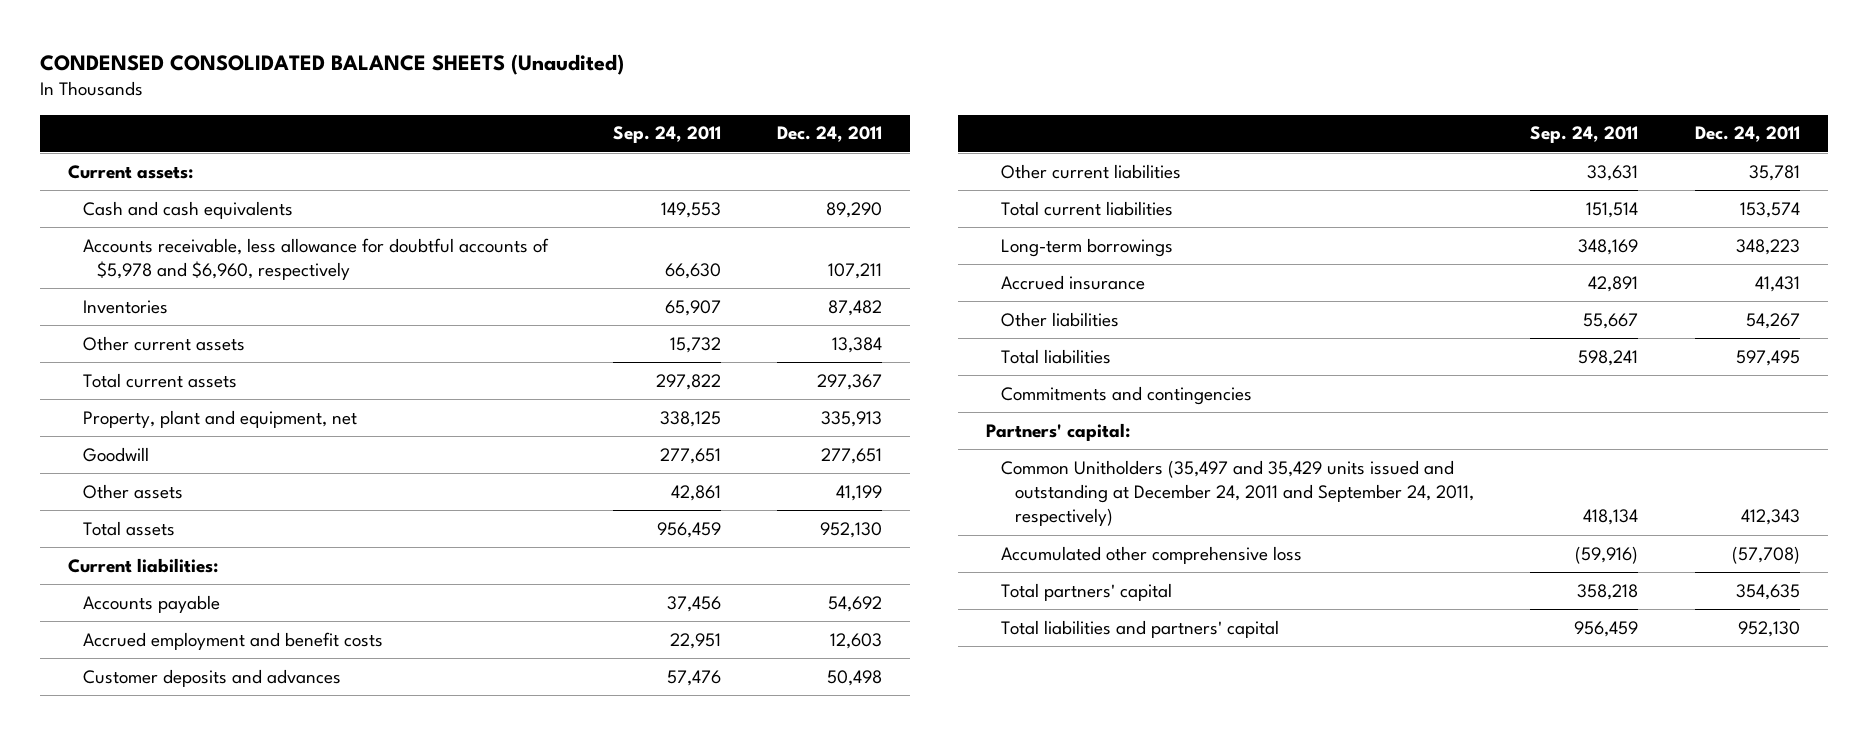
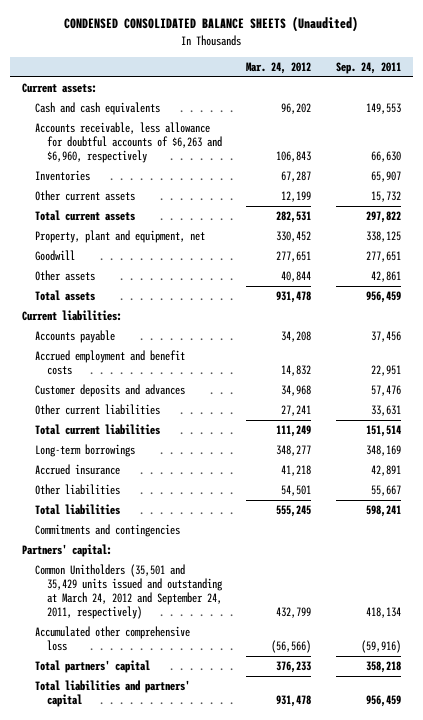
[776,126,882,143] Dec. 24, 2011 -> none
none -> [246,61,312,74] Mar. 24, 2012
[82,237,549,281] Accounts receivable, less allowance for doubtful accounts of $5,978 and $6,960, respectively -> [34,122,223,164] Accounts receivable, less allowance for doubtful accounts of $6,263 and $6,960, respectively
[1000,459,1475,527] Common Unitholders (35,497 and 35,429 units issued and outstanding at December 24, 2011 and September 24, 2011, respectively) -> [34,564,224,620] Common Unitholders (35,501 and 35,429 units issued and outstanding at March 24, 2012 and September 24, 2011, respectively)

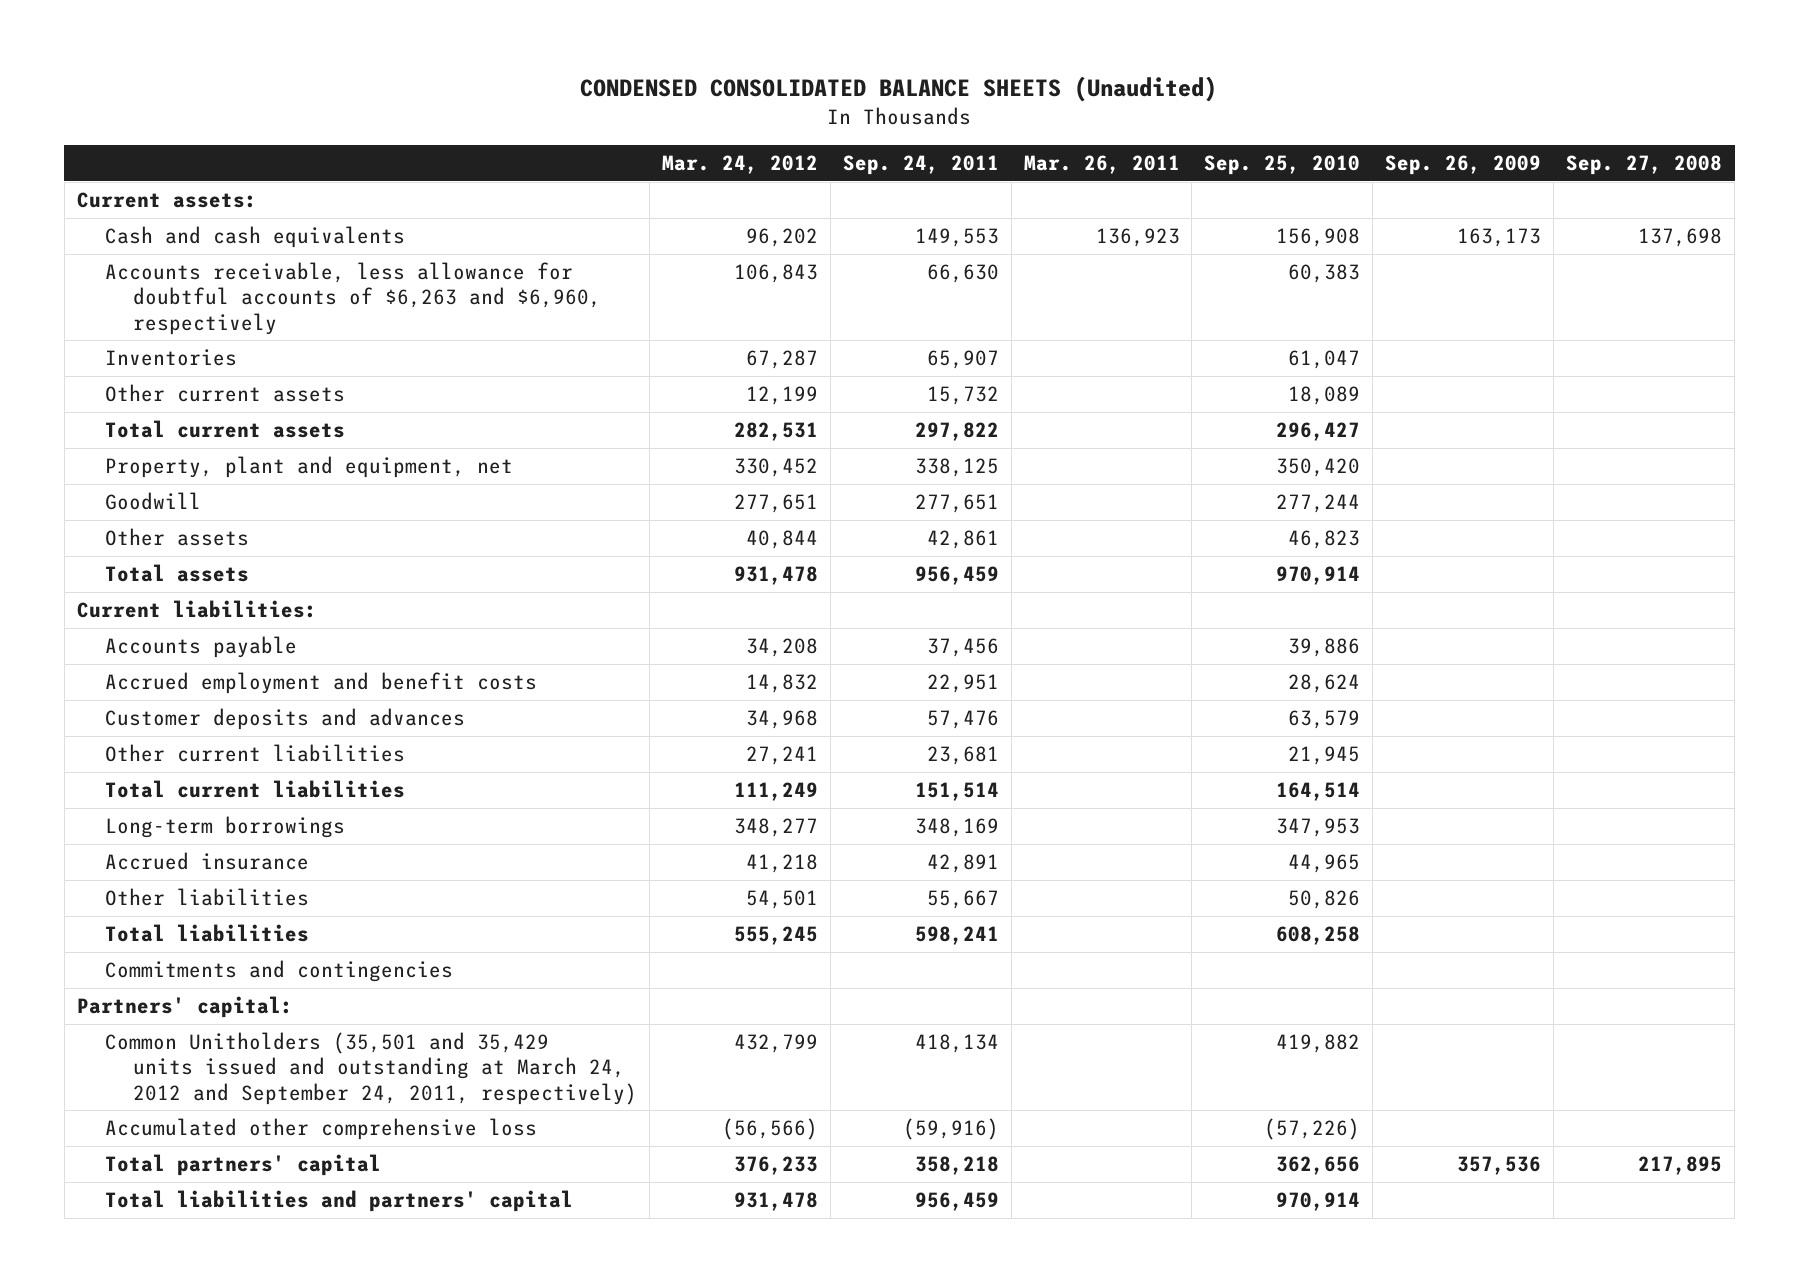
none -> [1023,154,1180,174] Mar. 26, 2011
none -> [1204,154,1361,175] Sep. 25, 2010
none -> [1385,154,1542,175] Sep. 26, 2009
none -> [1566,154,1723,175] Sep. 27, 2008
[370,405,401,417] 33,631 -> [926,746,999,766] 23,681

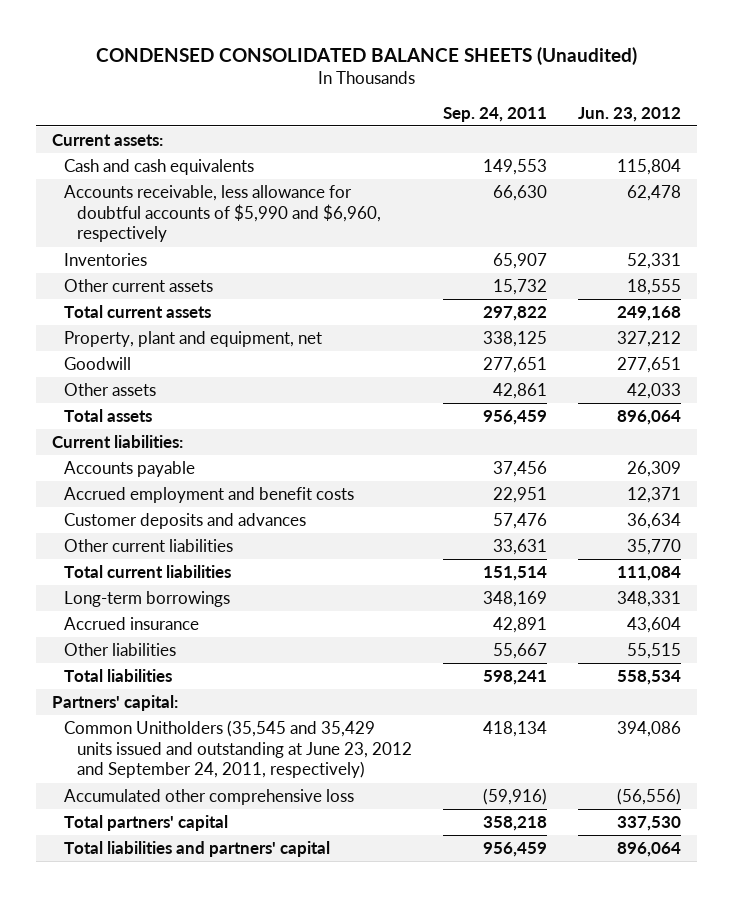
[661,154,818,174] Mar. 24, 2012 -> none
[1023,154,1180,174] Mar. 26, 2011 -> none
[1204,154,1361,175] Sep. 25, 2010 -> none
[1385,154,1542,175] Sep. 26, 2009 -> none
[1566,154,1723,175] Sep. 27, 2008 -> none
none -> [578,106,682,122] Jun. 23, 2012
[104,262,601,335] Accounts receivable, less allowance for doubtful accounts of $6,263 and $6,960, respectively -> [64,184,381,243] Accounts receivable, less allowance for doubtful accounts of $5,990 and $6,960, respectively
[926,746,999,766] 23,681 -> [492,538,547,555] 33,631
[104,960,453,983] Commitments and contingencies -> none
[104,1032,637,1105] Common Unitholders (35,501 and 35,429 units issued and outstanding at March 24, 2012 and September 24, 2011, respectively) -> [64,719,412,779] Common Unitholders (35,545 and 35,429 units issued and outstanding at June 23, 2012 and September 24, 2011, respectively)

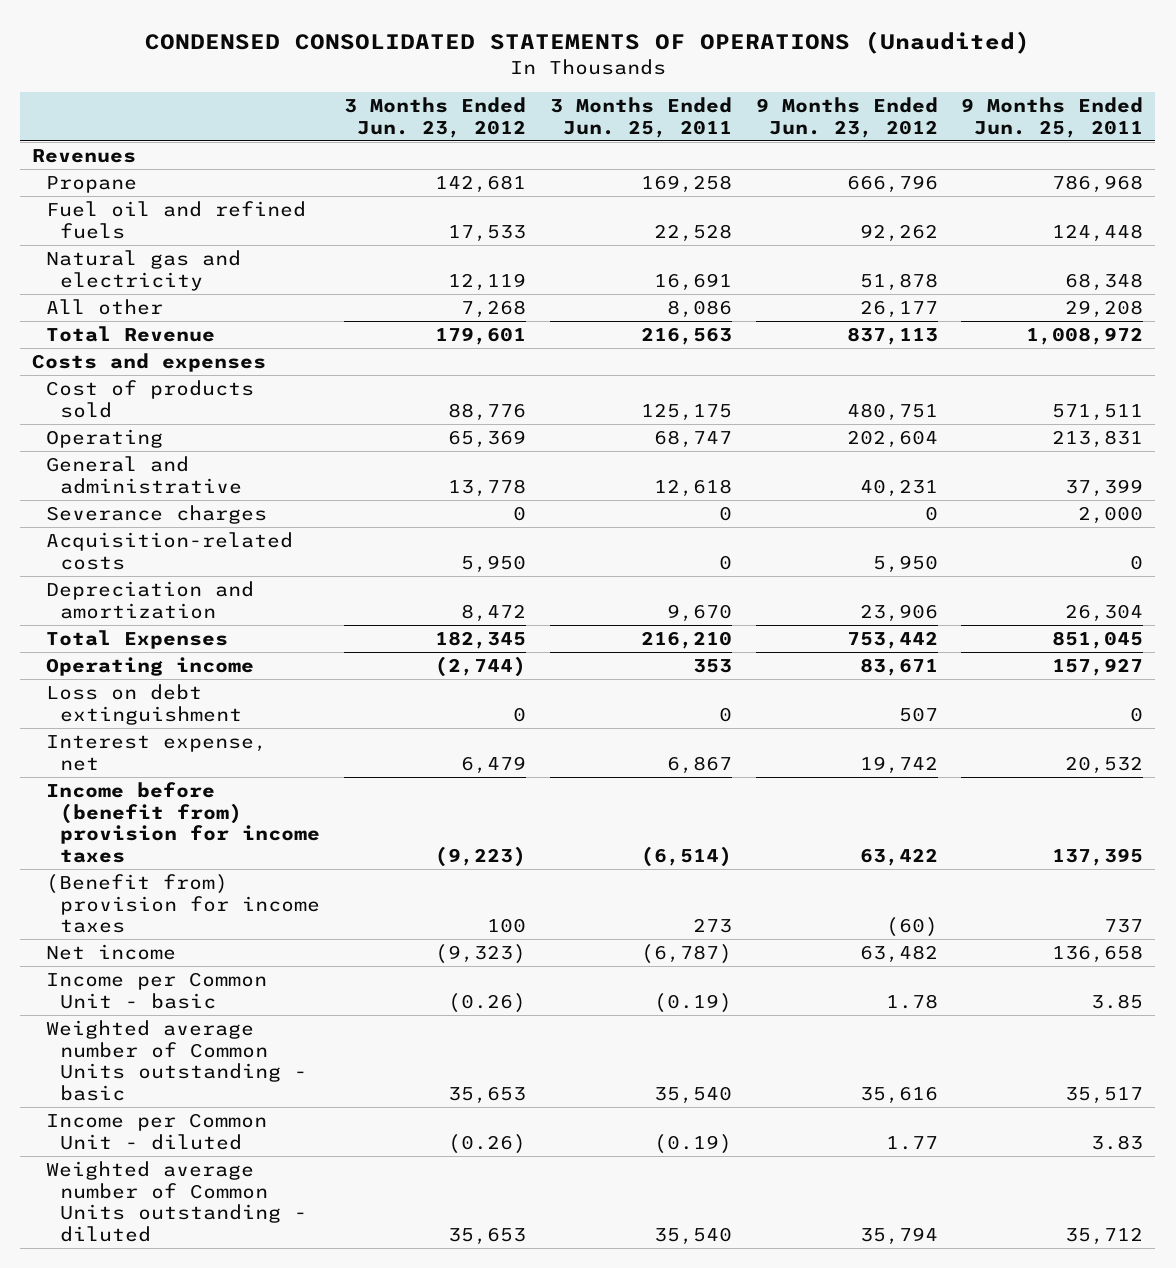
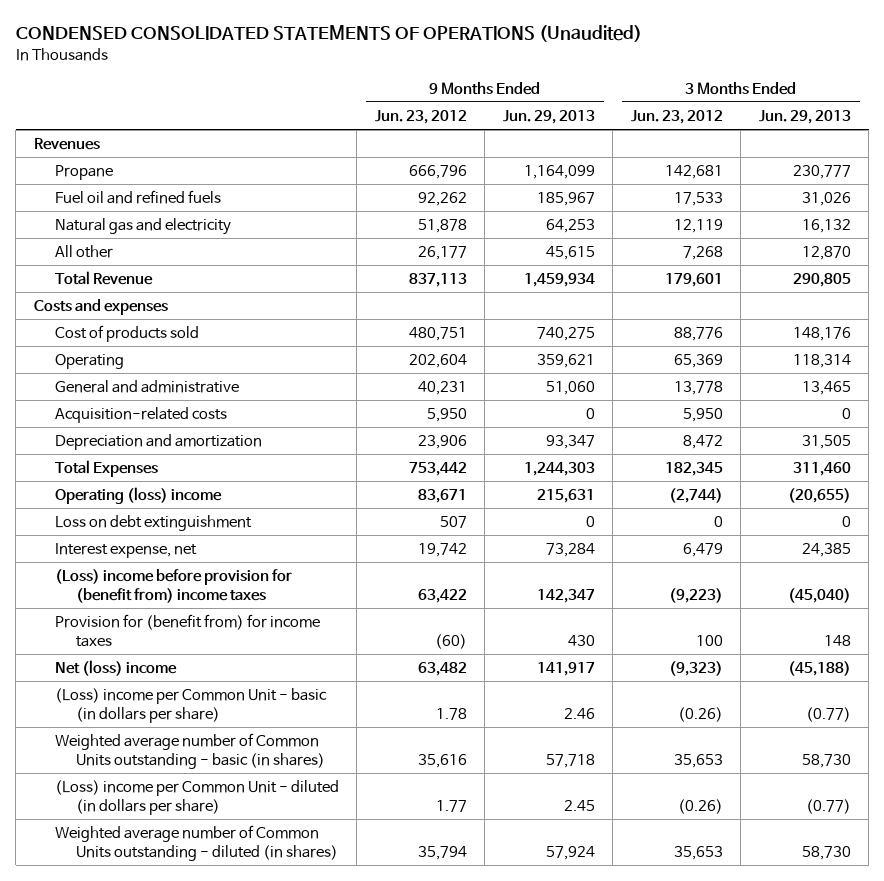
[549,97,732,138] 3 Months Ended Jun. 25, 2011 -> none
[961,97,1144,138] 9 Months Ended Jun. 25, 2011 -> none
none -> [502,110,595,125] Jun. 29, 2013
none -> [758,110,851,125] Jun. 29, 2013
[45,504,267,524] Severance charges -> none
[45,656,254,676] Operating income -> [54,487,222,505] Operating (loss) income
[45,781,320,863] Income before (benefit from) provision for income taxes -> [54,569,292,603] (Loss) income before provision for (benefit from) income taxes
[45,873,320,934] (Benefit from) provision for income taxes -> [54,614,320,647] Provision for (benefit from) for income taxes
[45,943,176,960] Net income -> [54,660,177,677] Net (loss) income
[45,971,267,1009] Income per Common Unit - basic -> [54,688,327,723] (Loss) income per Common Unit - basic (in dollars per share)
[45,1019,307,1101] Weighted average number of Common Units outstanding - basic -> [54,733,326,769] Weighted average number of Common Units outstanding - basic (in shares)
[45,1112,267,1150] Income per Common Unit - diluted -> [54,780,339,815] (Loss) income per Common Unit - diluted (in dollars per share)
[45,1160,307,1242] Weighted average number of Common Units outstanding - diluted -> [54,825,339,861] Weighted average number of Common Units outstanding - diluted (in shares)

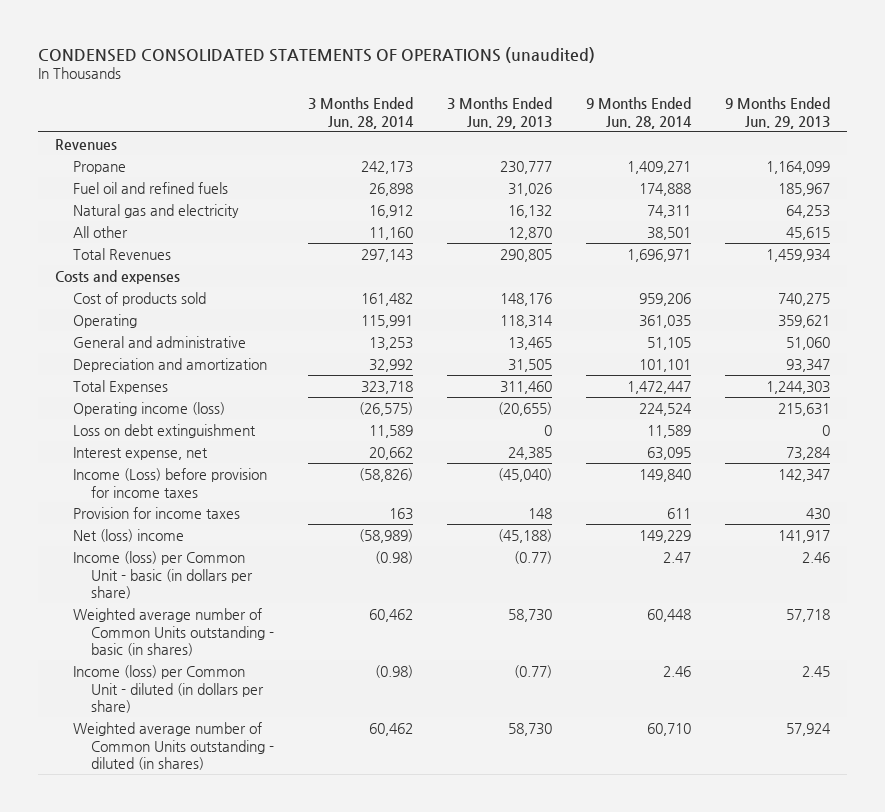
[15,25,642,43] CONDENSED CONSOLIDATED STATEMENTS OF OPERATIONS (Unaudited) -> [37,46,595,63] CONDENSED CONSOLIDATED STATEMENTS OF OPERATIONS (unaudited)
[374,110,467,125] Jun. 23, 2012 -> none
[630,110,723,125] Jun. 23, 2012 -> none
none -> [308,97,415,129] 3 Months Ended Jun. 28, 2014
none -> [585,97,692,129] 9 Months Ended Jun. 28, 2014
[54,271,153,286] Total Revenue -> [72,247,171,260] Total Revenues
[54,407,227,424] Acquisition-related costs -> none
[54,487,222,505] Operating (loss) income -> [72,401,225,416] Operating income (loss)
[54,569,292,603] (Loss) income before provision for (benefit from) income taxes -> [72,467,267,498] Income (Loss) before provision for income taxes
[54,614,320,647] Provision for (benefit from) for income taxes -> [72,506,240,519] Provision for income taxes
[54,688,327,723] (Loss) income per Common Unit - basic (in dollars per share) -> [72,550,254,600] Income (loss) per Common Unit - basic (in dollars per share)
[54,780,339,815] (Loss) income per Common Unit - diluted (in dollars per share) -> [72,664,265,714] Income (loss) per Common Unit - diluted (in dollars per share)

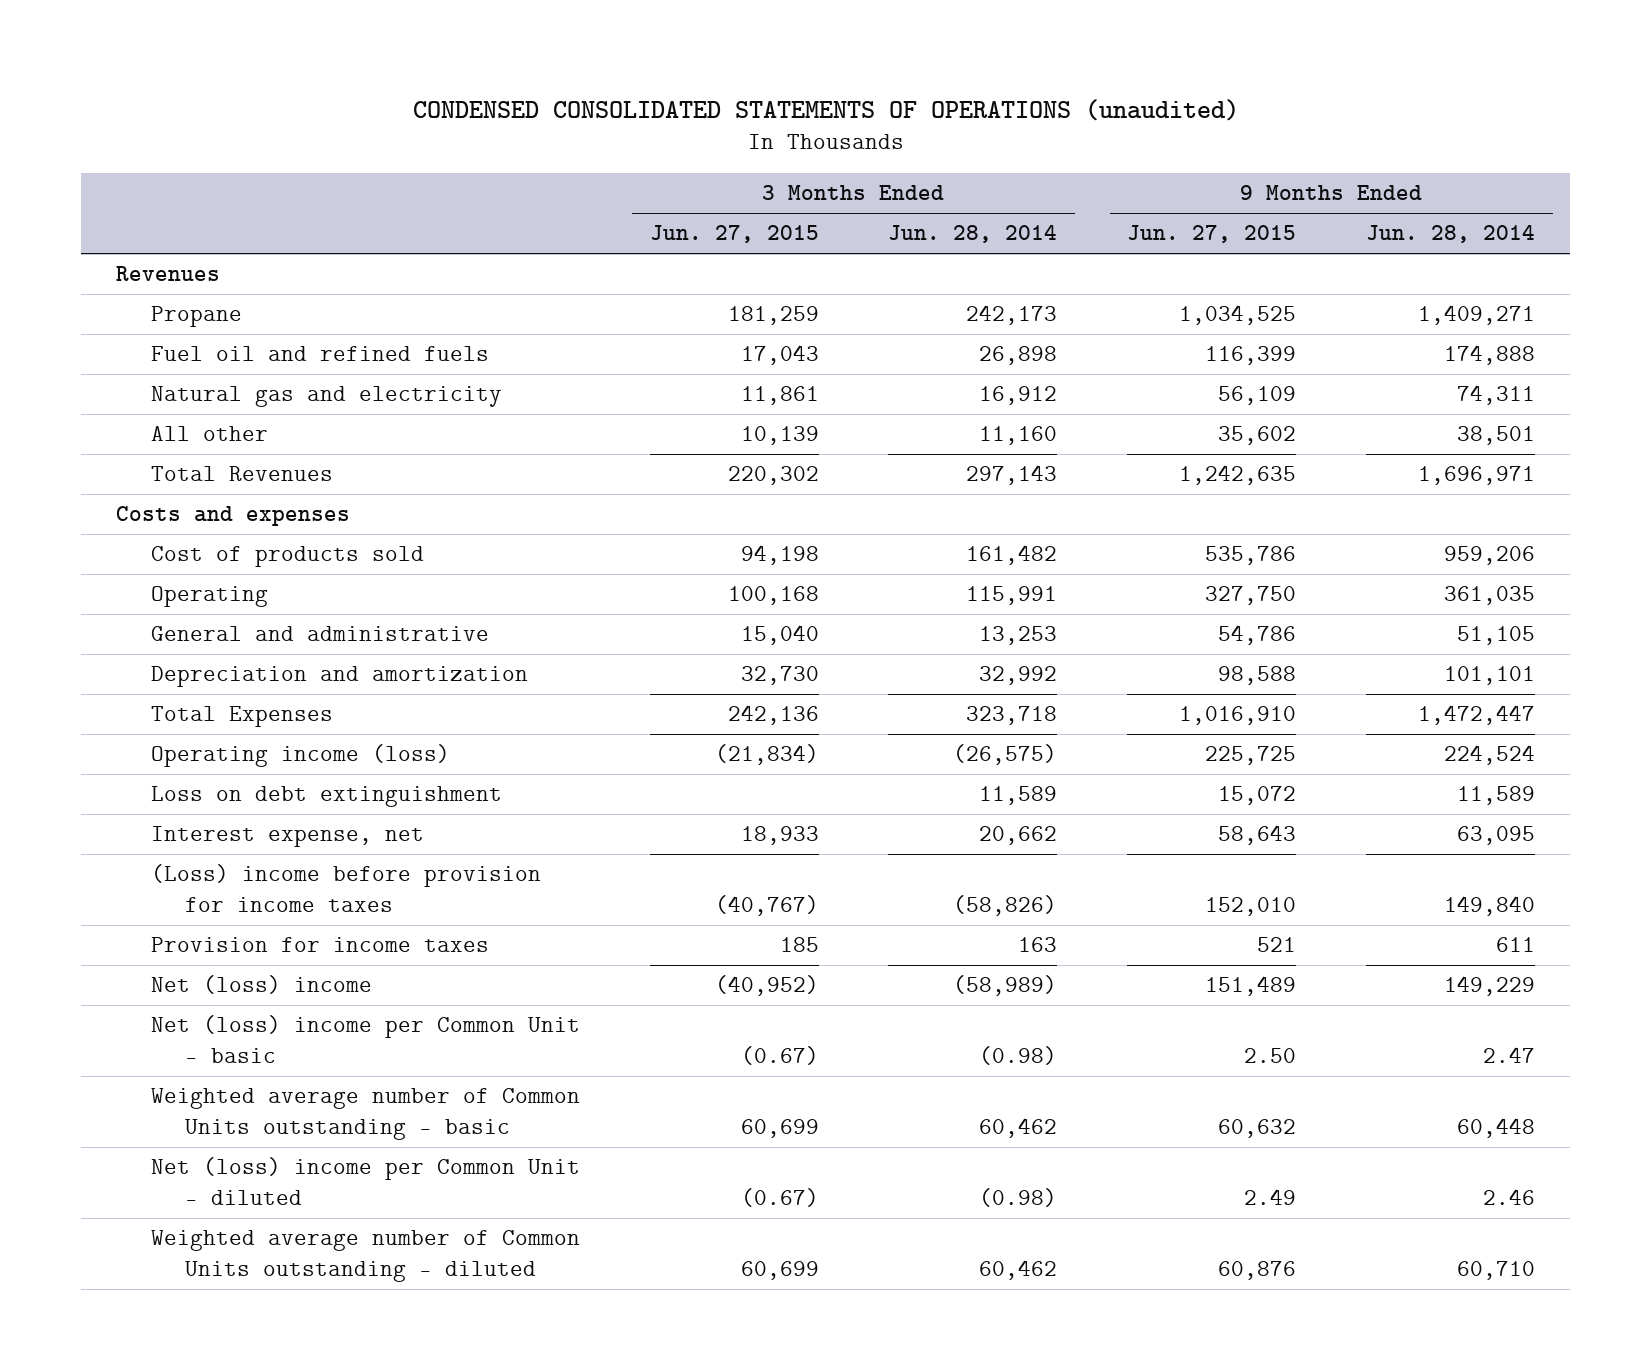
[447,97,553,129] 3 Months Ended Jun. 29, 2013 -> none
[724,97,830,129] 9 Months Ended Jun. 29, 2013 -> none
none -> [649,225,819,244] Jun. 27, 2015
none -> [1127,225,1297,244] Jun. 27, 2015
[72,467,267,498] Income (Loss) before provision for income taxes -> [150,864,541,912] (Loss) income before provision for income taxes
[72,550,254,600] Income (loss) per Common Unit - basic (in dollars per share) -> [150,1015,580,1063] Net (loss) income per Common Unit - basic
[72,607,275,657] Weighted average number of Common Units outstanding - basic (in shares) -> [150,1088,580,1140] Weighted average number of Common Units outstanding - basic
[72,664,265,714] Income (loss) per Common Unit - diluted (in dollars per share) -> [150,1157,580,1205] Net (loss) income per Common Unit - diluted
[72,721,275,771] Weighted average number of Common Units outstanding - diluted (in shares) -> [150,1230,580,1282] Weighted average number of Common Units outstanding - diluted

